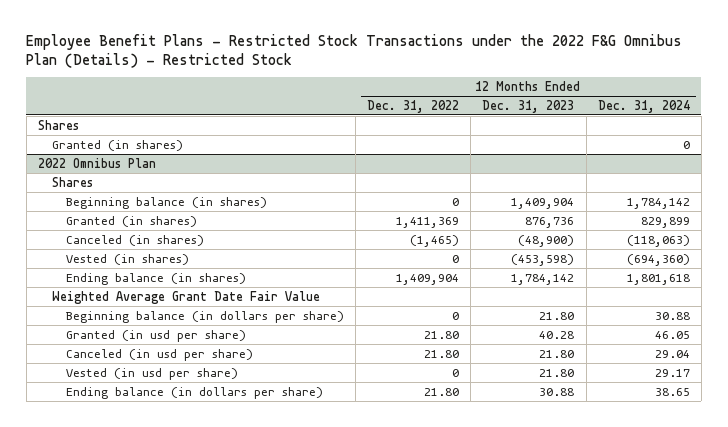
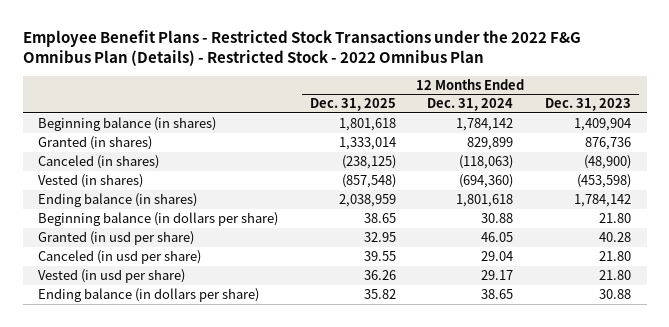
[26,33,683,69] Employee Benefit Plans - Restricted Stock Transactions under the 2022 F&G Omnibus Plan (Details) - Restricted Stock -> [22,29,581,66] Employee Benefit Plans - Restricted Stock Transactions under the 2022 F&G Omnibus Plan (Details) - Restricted Stock - 2022 Omnibus Plan
[367,99,460,113] Dec. 31, 2022 -> none
none -> [309,98,396,112] Dec. 31, 2025
[38,119,80,130] Shares -> none
[52,139,184,151] Granted (in shares) -> none
[38,157,157,168] 2022 Omnibus Plan -> none
[52,176,94,187] Shares -> none
[52,290,321,304] Weighted Average Grant Date Fair Value -> none

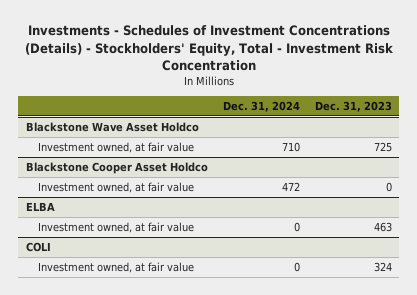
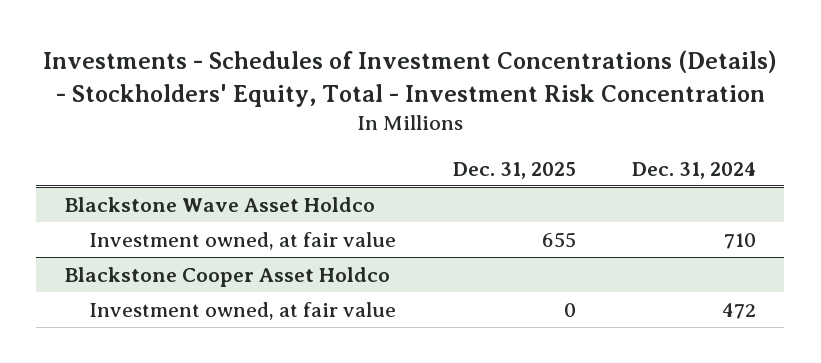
[314,100,392,112] Dec. 31, 2023 -> none
none -> [452,161,576,179] Dec. 31, 2025
[25,201,55,211] ELBA -> none
[38,221,195,233] Investment owned, at fair value -> none
[25,241,51,252] COLI -> none
[38,261,195,273] Investment owned, at fair value -> none

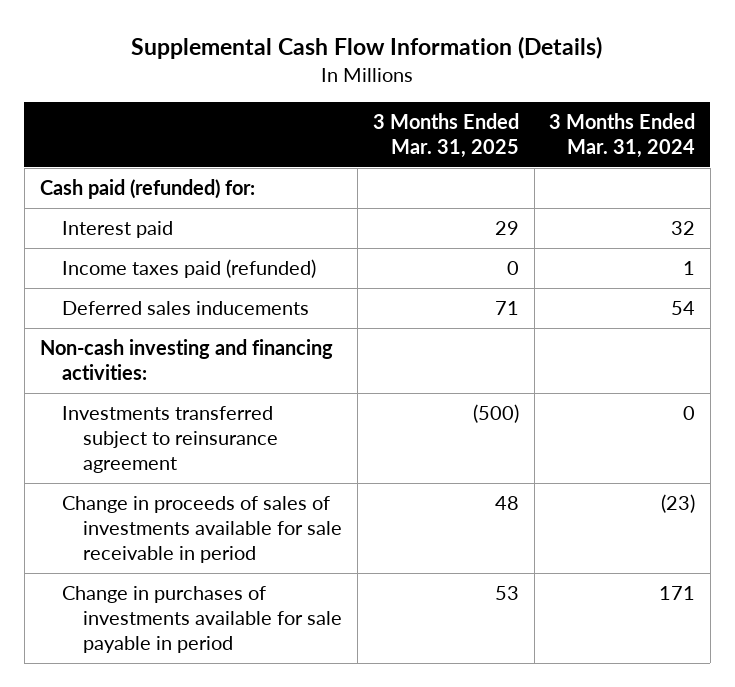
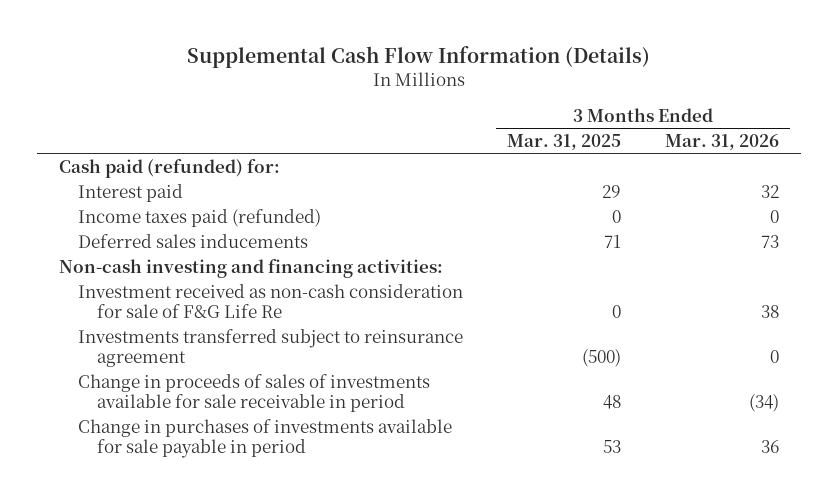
[549,112,696,158] 3 Months Ended Mar. 31, 2024 -> none
none -> [664,133,779,150] Mar. 31, 2026
none -> [77,283,463,318] Investment received as non-cash consideration for sale of F&G Life Re

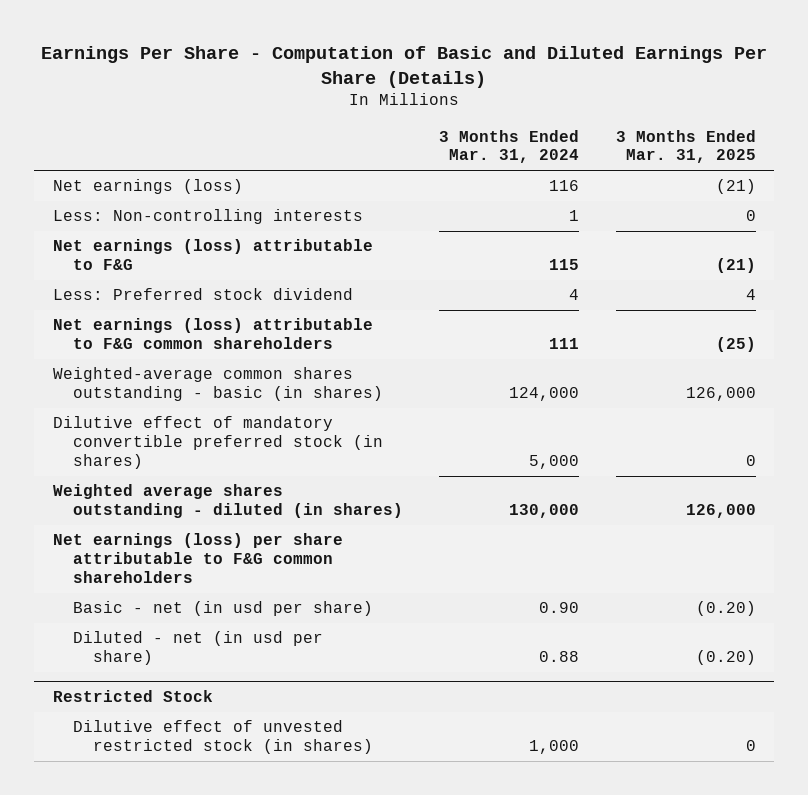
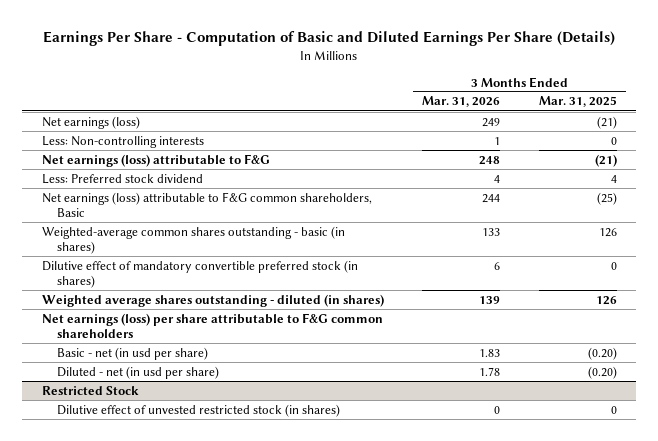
[439,129,580,164] 3 Months Ended Mar. 31, 2024 -> none
none -> [422,96,501,108] Mar. 31, 2026
[52,318,373,350] Net earnings (loss) attributable to F&G common shareholders -> [41,191,372,218] Net earnings (loss) attributable to F&G common shareholders, Basic
[685,387,756,402] 126,000 -> [598,227,617,237] 126
[685,504,756,519] 126,000 -> [595,295,617,305] 126

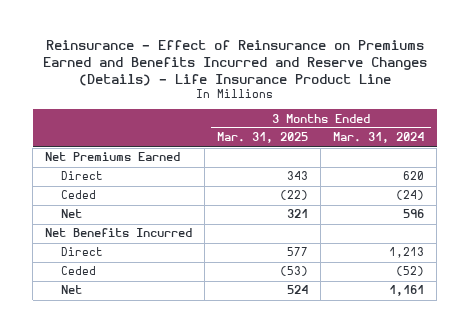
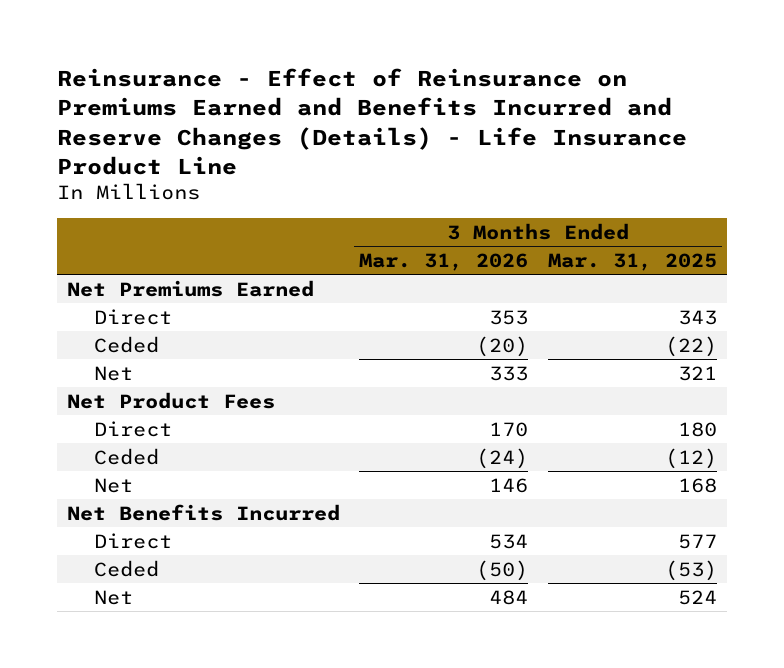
[333,132,425,144] Mar. 31, 2024 -> none
none -> [359,252,529,271] Mar. 31, 2026
none -> [66,391,275,409] Net Product Fees
none -> [94,420,173,437] Direct
none -> [94,447,160,465] Ceded
none -> [94,477,134,493] Net

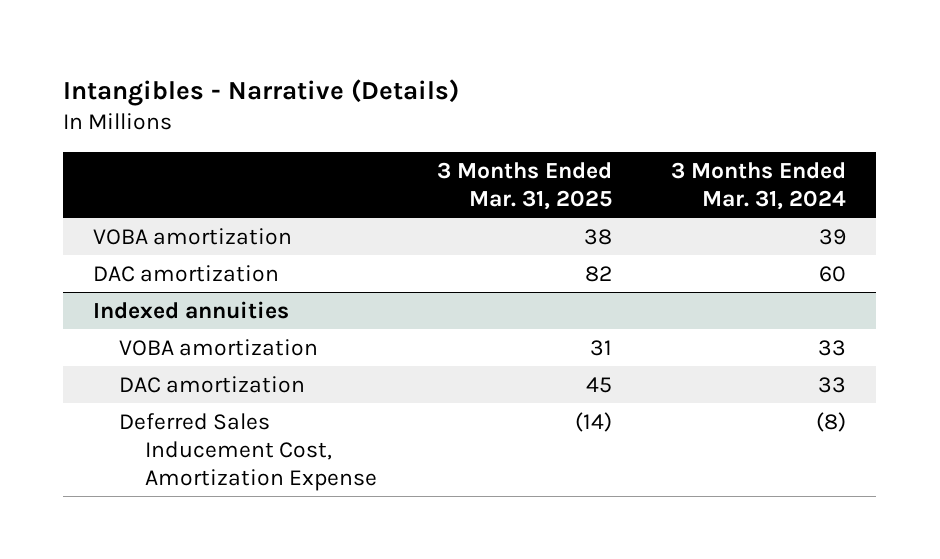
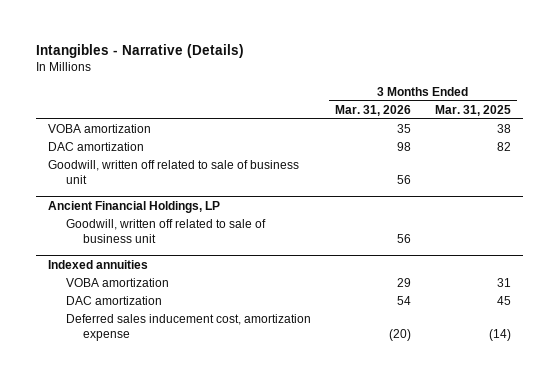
[671,161,847,210] 3 Months Ended Mar. 31, 2024 -> none
none -> [334,105,411,117] Mar. 31, 2026
none -> [48,160,300,185] Goodwill, written off related to sale of business unit
none -> [48,200,221,213] Ancient Financial Holdings, LP
none -> [65,219,266,244] Goodwill, written off related to sale of business unit
[118,412,377,491] Deferred Sales Inducement Cost, Amortization Expense -> [65,314,311,342] Deferred sales inducement cost, amortization expense

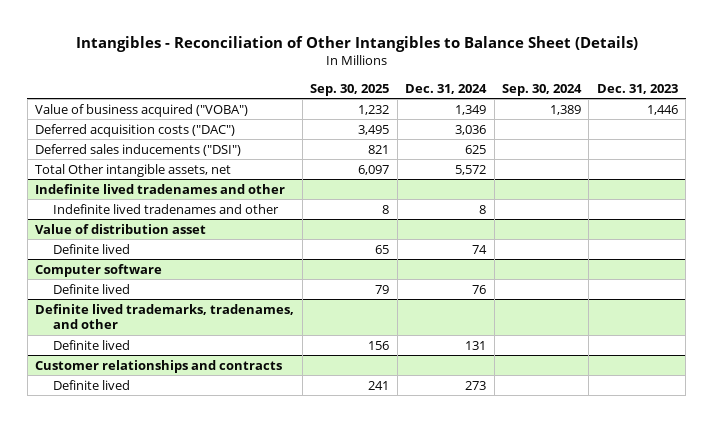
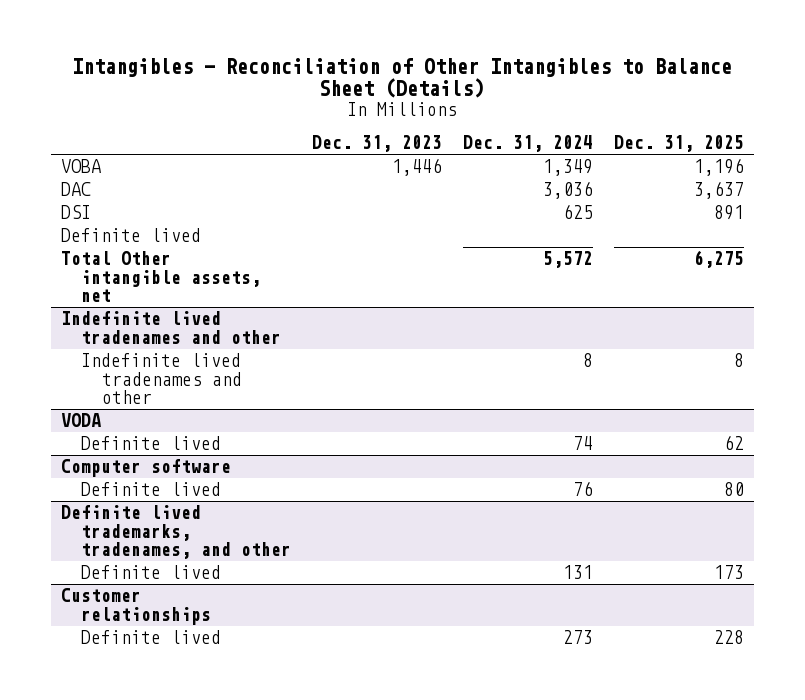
[310,84,390,97] Sep. 30, 2025 -> none
[501,84,582,97] Sep. 30, 2024 -> none
none -> [613,135,744,153] Dec. 31, 2025
[35,103,249,117] Value of business acquired ("VOBA") -> [61,159,102,174] VOBA
[35,123,236,137] Deferred acquisition costs ("DAC") -> [61,182,92,197] DAC
[35,143,242,156] Deferred sales inducements ("DSI") -> [61,205,92,220] DSI
none -> [61,228,202,243] Definite lived
[35,223,207,234] Value of distribution asset -> [61,413,102,428] VODA
[35,359,283,373] Customer relationships and contracts -> [61,588,212,625] Customer relationships

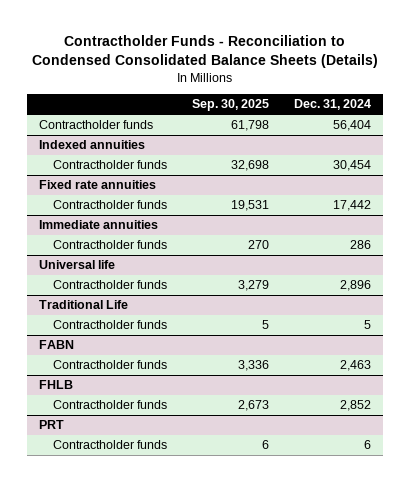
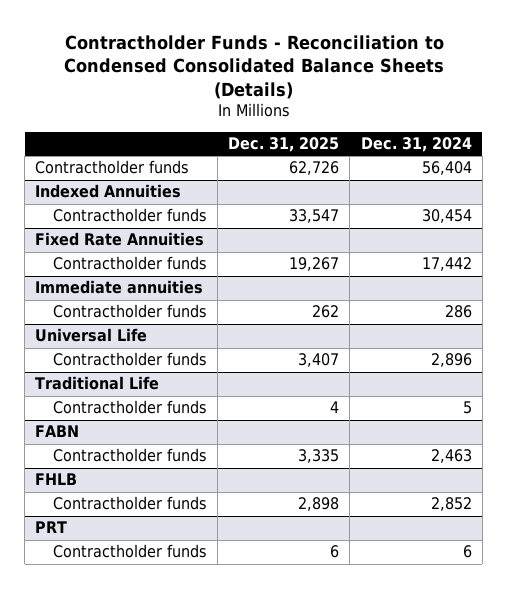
[191,99,269,112] Sep. 30, 2025 -> none
none -> [228,137,340,153] Dec. 31, 2025
[39,140,146,150] Indexed annuities -> [35,184,182,199] Indexed Annuities
[39,180,157,190] Fixed rate annuities -> [35,232,205,247] Fixed Rate Annuities
[39,260,116,270] Universal life -> [35,328,148,343] Universal Life

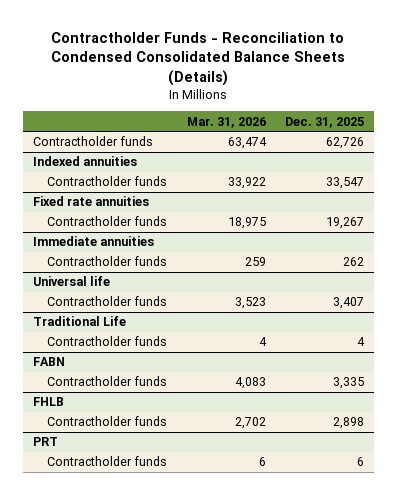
[360,137,472,153] Dec. 31, 2024 -> none
none -> [186,116,266,128] Mar. 31, 2026
[35,184,182,199] Indexed Annuities -> [32,156,137,167] Indexed annuities
[35,232,205,247] Fixed Rate Annuities -> [32,196,149,207] Fixed rate annuities
[35,328,148,343] Universal Life -> [32,276,110,287] Universal life

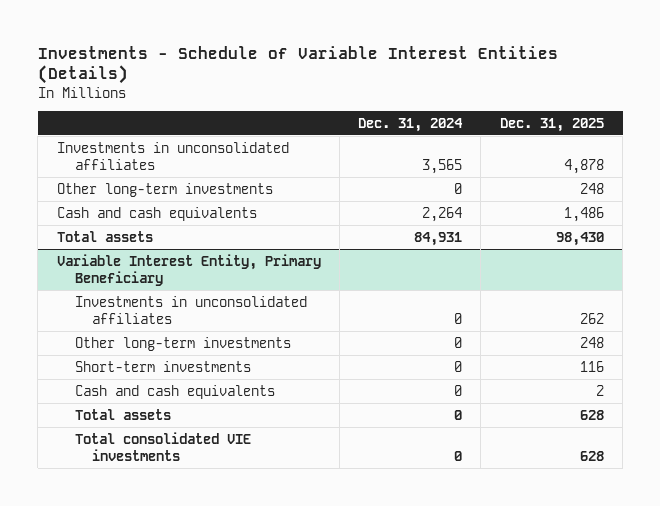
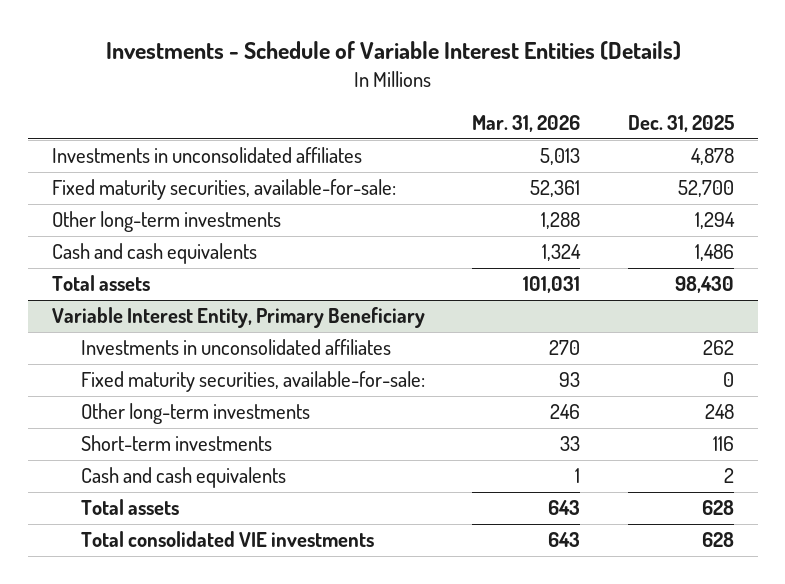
[358,117,464,132] Dec. 31, 2024 -> none
none -> [472,115,581,133] Mar. 31, 2026
none -> [51,179,396,201] Fixed maturity securities, available-for-sale:
[579,182,604,194] 248 -> [694,212,735,230] 1,294
none -> [80,371,425,393] Fixed maturity securities, available-for-sale:

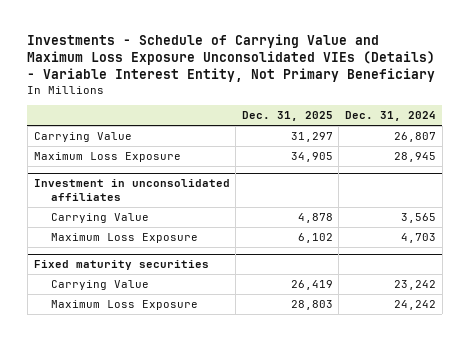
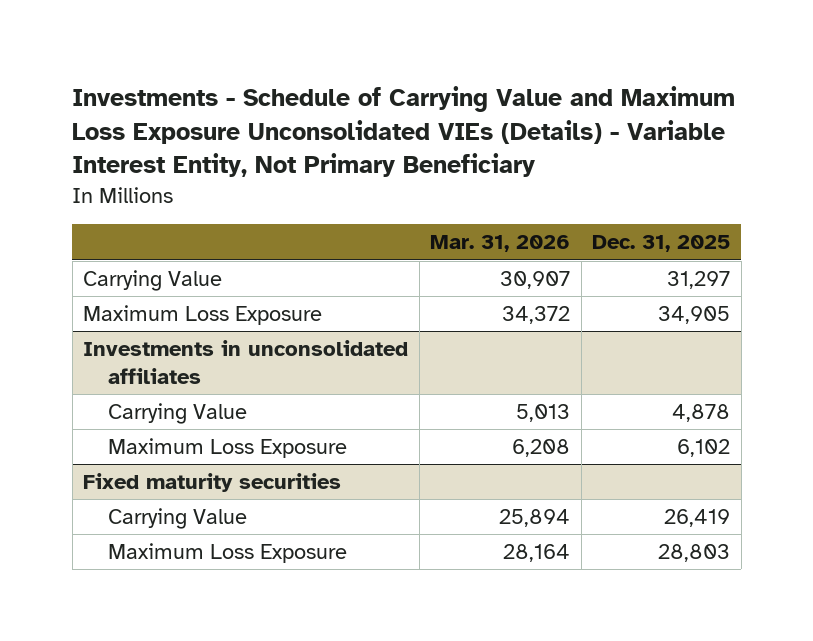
[345,111,437,122] Dec. 31, 2024 -> none
none -> [430,235,571,253] Mar. 31, 2026
[33,179,230,202] Investment in unconsolidated affiliates -> [83,340,409,384] Investments in unconsolidated affiliates

